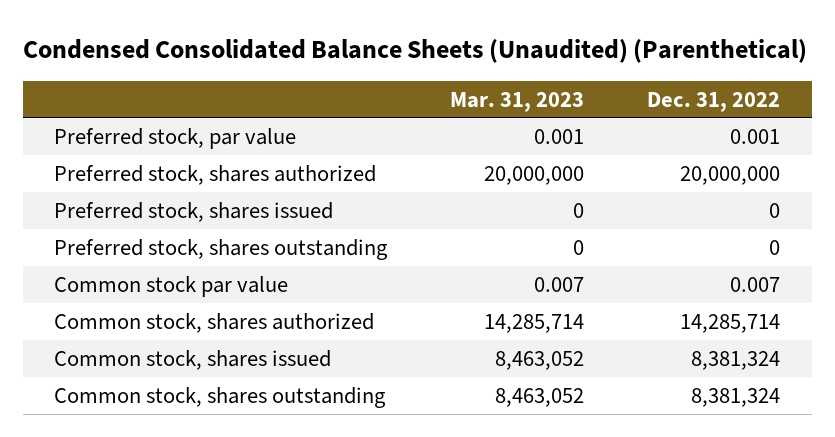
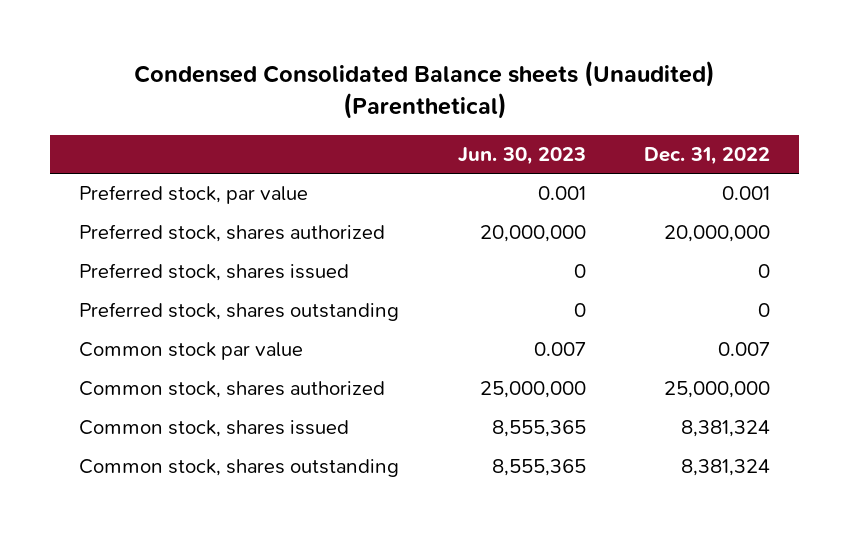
[22,39,807,64] Condensed Consolidated Balance Sheets (Unaudited) (Parenthetical) -> [133,61,715,119] Condensed Consolidated Balance sheets (Unaudited) (Parenthetical)
[450,91,585,112] Mar. 31, 2023 -> none
none -> [457,146,586,165] Jun. 30, 2023
[680,313,781,333] 14,285,714 -> [664,381,771,399] 25,000,000

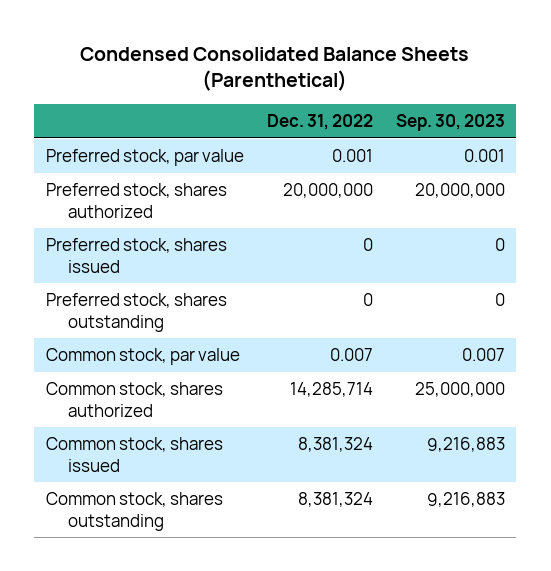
[133,61,715,119] Condensed Consolidated Balance sheets (Unaudited) (Parenthetical) -> [80,46,470,92] Condensed Consolidated Balance Sheets (Parenthetical)
[457,146,586,165] Jun. 30, 2023 -> none
none -> [395,114,505,132] Sep. 30, 2023
[79,342,304,361] Common stock par value -> [45,348,240,366] Common stock, par value
[664,381,771,399] 25,000,000 -> [289,382,373,398] 14,285,714

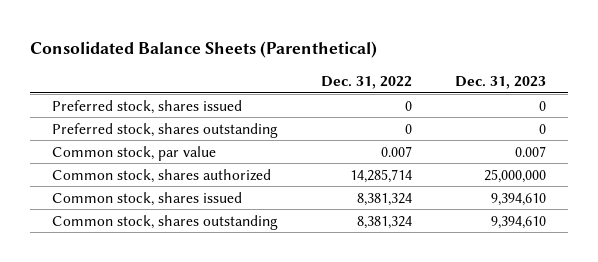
[80,46,470,92] Condensed Consolidated Balance Sheets (Parenthetical) -> [30,41,378,59] Consolidated Balance Sheets (Parenthetical)
[395,114,505,132] Sep. 30, 2023 -> none
none -> [455,76,547,90] Dec. 31, 2023
[45,149,244,167] Preferred stock, par value -> none
[45,183,227,218] Preferred stock, shares authorized -> none

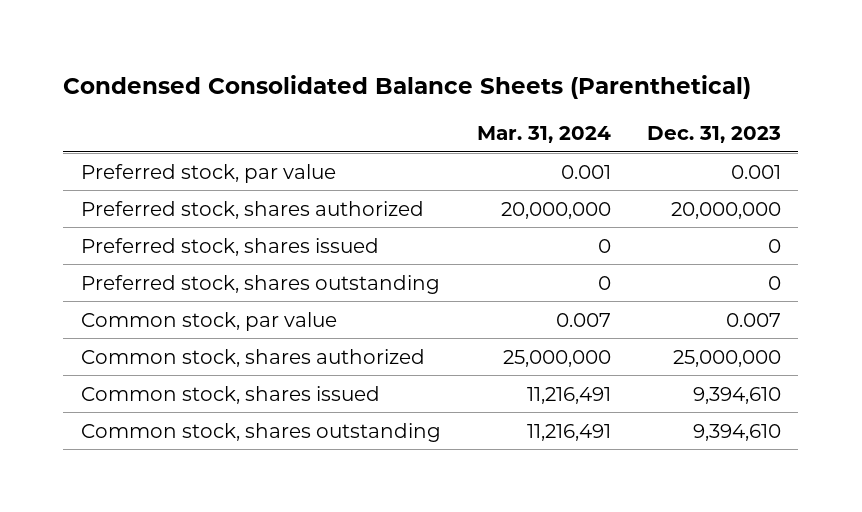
[30,41,378,59] Consolidated Balance Sheets (Parenthetical) -> [63,75,752,100] Condensed Consolidated Balance Sheets (Parenthetical)
[321,76,413,90] Dec. 31, 2022 -> none
none -> [476,125,611,143] Mar. 31, 2024
none -> [80,163,336,183] Preferred stock, par value
none -> [80,200,424,219] Preferred stock, shares authorized

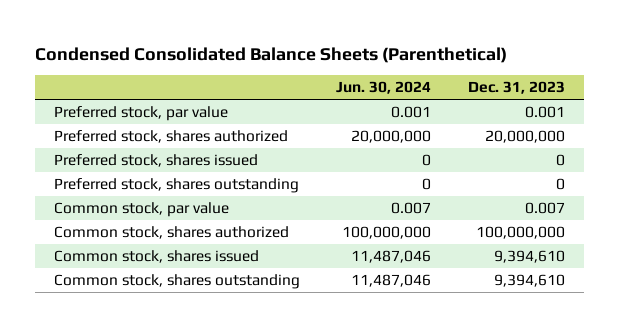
[476,125,611,143] Mar. 31, 2024 -> none
none -> [336,81,432,95] Jun. 30, 2024
[672,349,781,367] 25,000,000 -> [476,226,566,240] 100,000,000

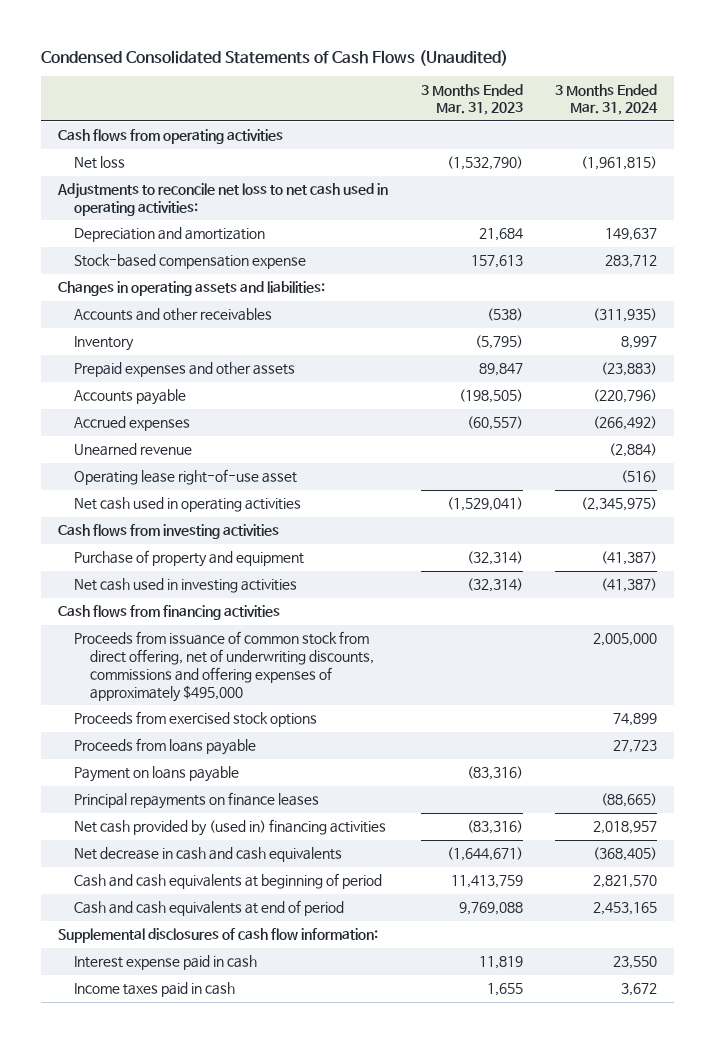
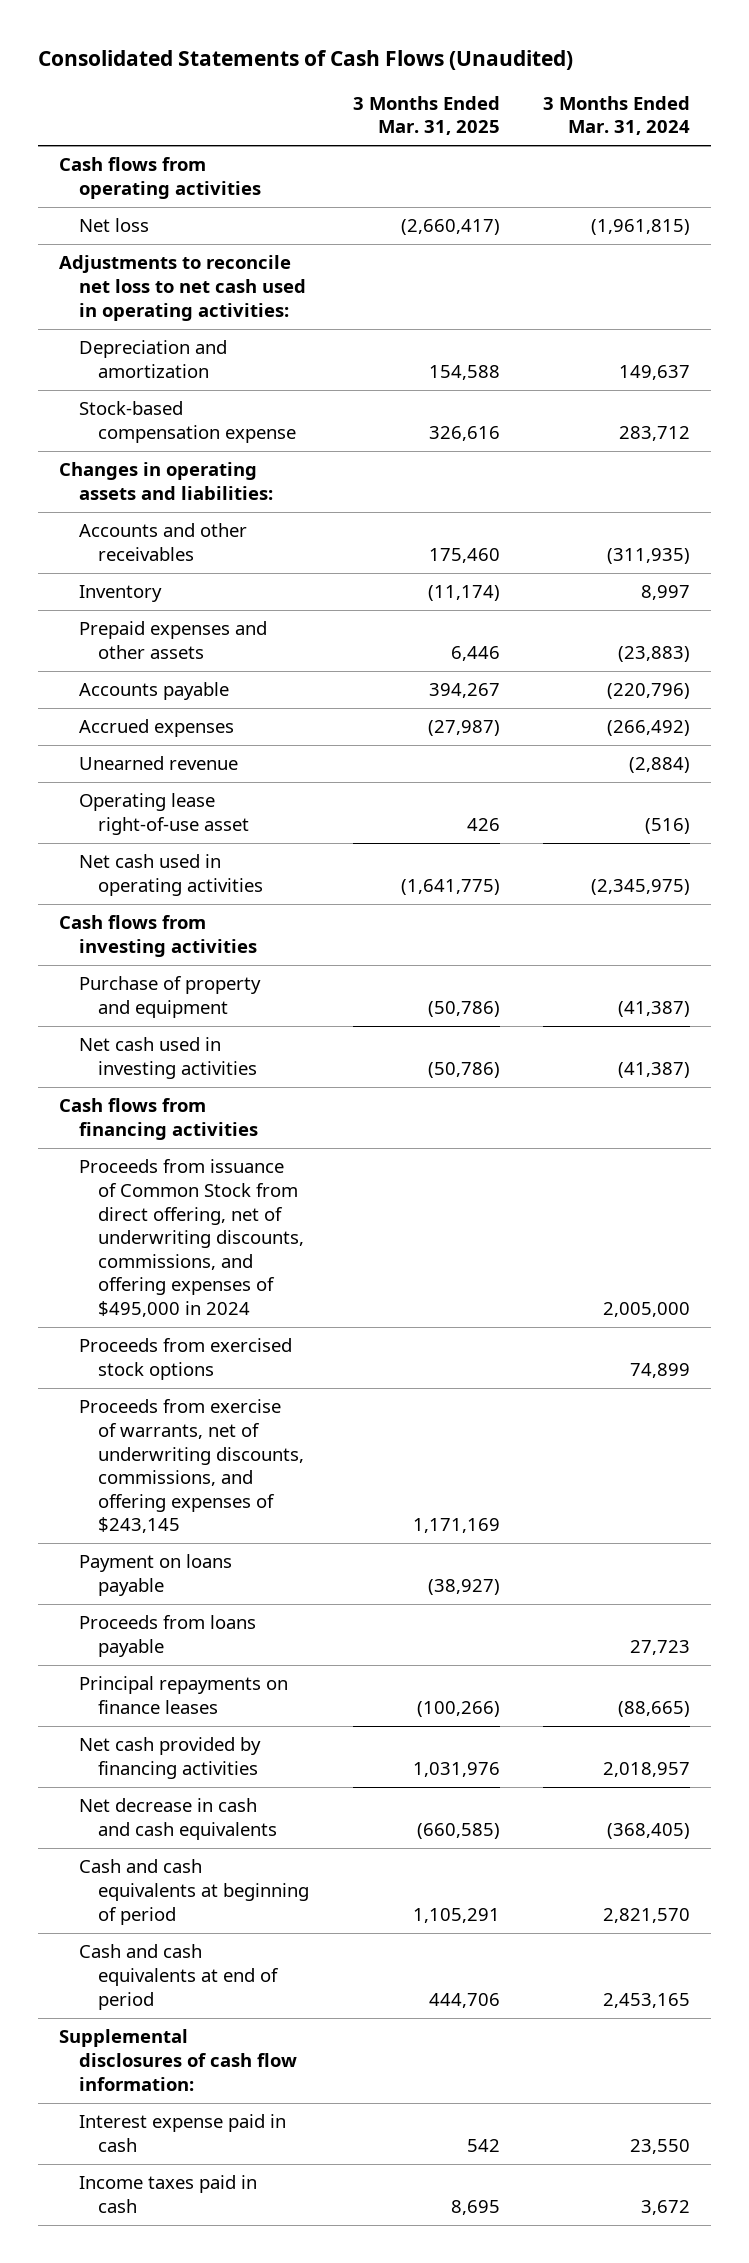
[41,49,509,66] Condensed Consolidated Statements of Cash Flows (Unaudited) -> [37,50,573,71] Consolidated Statements of Cash Flows (Unaudited)
[420,83,523,116] 3 Months Ended Mar. 31, 2023 -> none
none -> [352,95,500,136] 3 Months Ended Mar. 31, 2025
[73,631,374,702] Proceeds from issuance of common stock from direct offering, net of underwriting discounts, commissions and offering expenses of approximately $495,000 -> [78,1159,305,1318] Proceeds from issuance of Common Stock from direct offering, net of underwriting discounts, commissions, and offering expenses of $495,000 in 2024
none -> [78,1399,305,1534] Proceeds from exercise of warrants, net of underwriting discounts, commissions, and offering expenses of $243,145
[73,738,256,756] Proceeds from loans payable -> [78,1615,256,1657] Proceeds from loans payable
[73,819,386,837] Net cash provided by (used in) financing activities -> [78,1737,261,1779] Net cash provided by financing activities

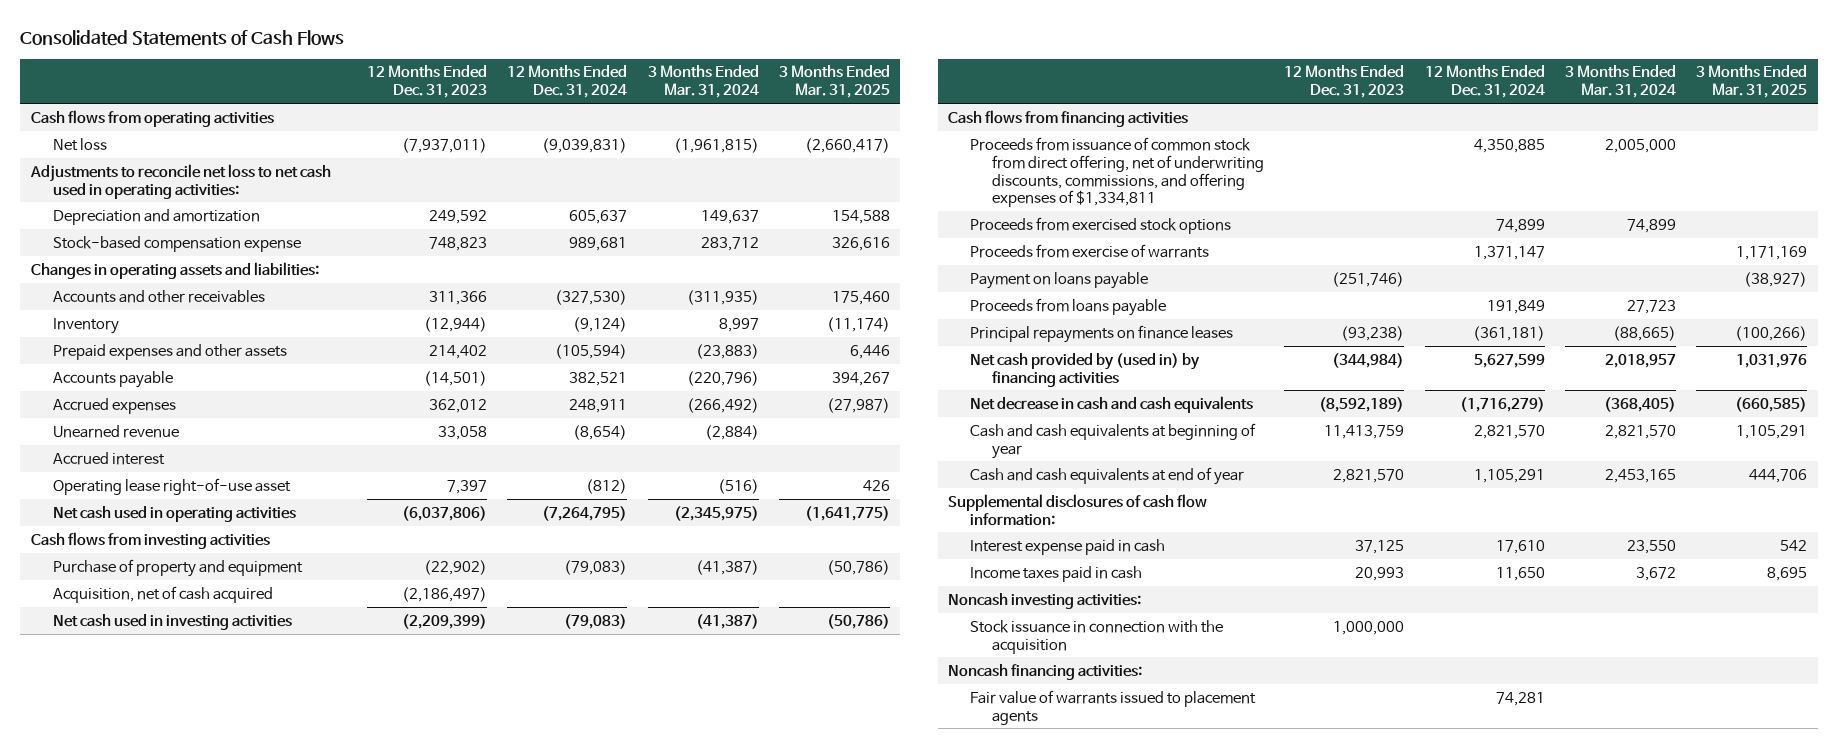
[37,50,573,71] Consolidated Statements of Cash Flows (Unaudited) -> [20,29,345,46] Consolidated Statements of Cash Flows
none -> [367,65,488,99] 12 Months Ended Dec. 31, 2023
none -> [507,65,628,99] 12 Months Ended Dec. 31, 2024
none -> [52,451,165,465] Accrued interest
none -> [52,585,273,603] Acquisition, net of cash acquired
[78,1159,305,1318] Proceeds from issuance of Common Stock from direct offering, net of underwriting discounts, commissions, and offering expenses of $495,000 in 2024 -> [970,136,1265,208] Proceeds from issuance of common stock from direct offering, net of underwriting discounts, commissions, and offering expenses of $1,334,811
[78,1399,305,1534] Proceeds from exercise of warrants, net of underwriting discounts, commissions, and offering expenses of $243,145 -> [970,243,1210,258] Proceeds from exercise of warrants
[78,1737,261,1779] Net cash provided by financing activities -> [970,352,1201,387] Net cash provided by (used in) by financing activities
[78,1859,310,1925] Cash and cash equivalents at beginning of period -> [970,422,1257,459] Cash and cash equivalents at beginning of year
[78,1944,280,2010] Cash and cash equivalents at end of period -> [970,466,1245,485] Cash and cash equivalents at end of year
none -> [947,592,1141,609] Noncash investing activities:
none -> [970,619,1224,654] Stock issuance in connection with the acquisition
none -> [947,663,1142,680] Noncash financing activities:
none -> [970,689,1257,725] Fair value of warrants issued to placement agents

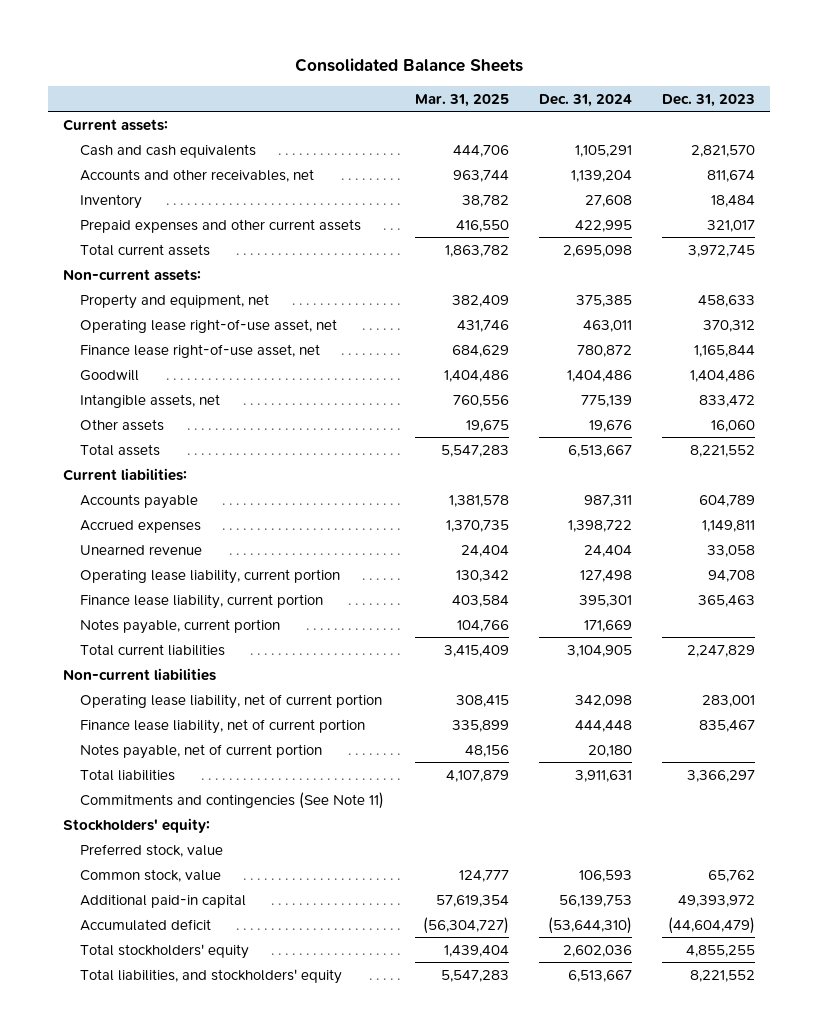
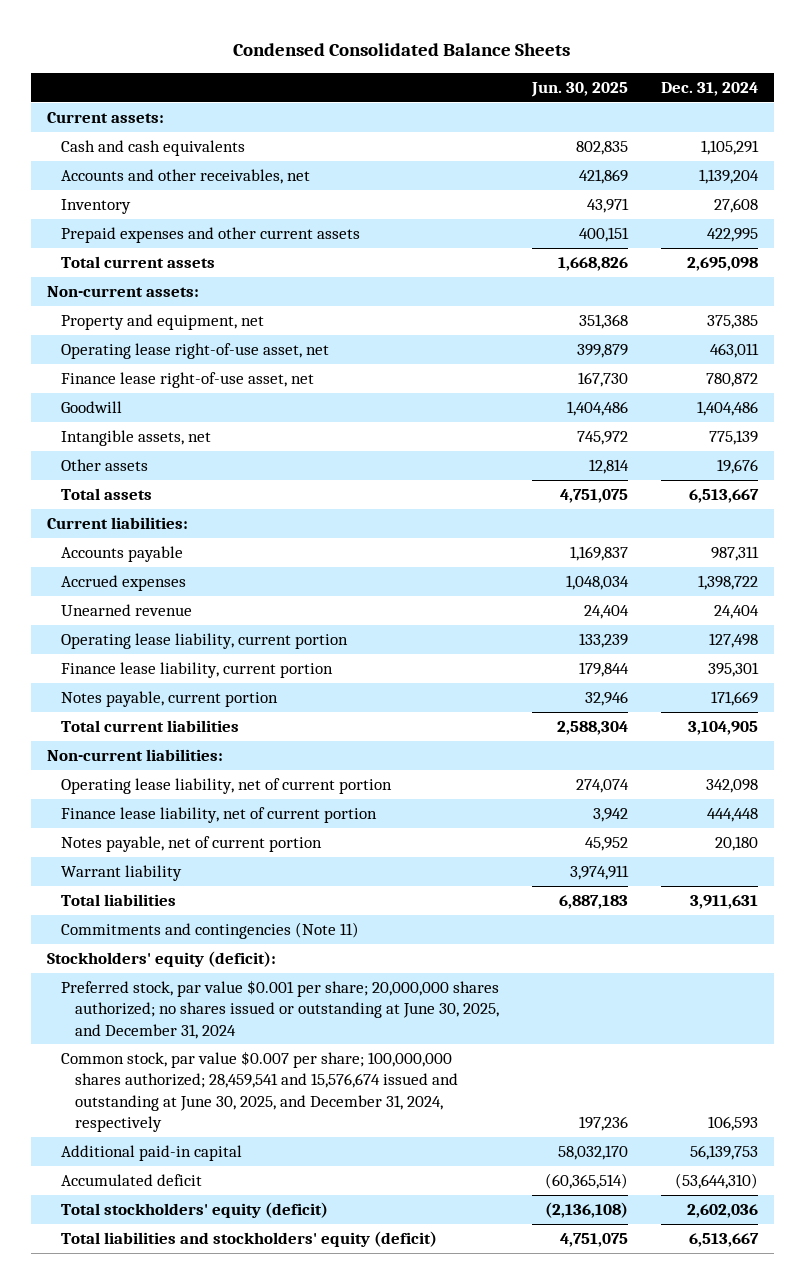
[294,58,523,73] Consolidated Balance Sheets -> [233,43,571,57] Condensed Consolidated Balance Sheets
[414,93,509,107] Mar. 31, 2025 -> none
[661,93,755,107] Dec. 31, 2023 -> none
none -> [530,81,628,97] Jun. 30, 2025
[62,667,216,681] Non-current liabilities -> [47,749,224,762] Non-current liabilities:
none -> [60,865,182,882] Warrant liability
[80,791,385,809] Commitments and contingencies (See Note 11) -> [60,922,359,940] Commitments and contingencies (Note 11)
[62,817,210,833] Stockholders' equity: -> [47,951,277,968] Stockholders' equity (deficit):
[80,843,224,857] Preferred stock, value -> [60,980,499,1039] Preferred stock, par value $0.001 per share; 20,000,000 shares authorized; no shares issued or outstanding at June 30, 2025, and December 31, 2024
[80,868,222,882] Common stock, value -> [60,1051,458,1132] Common stock, par value $0.007 per share; 100,000,000 shares authorized; 28,459,541 and 15,576,674 issued and outstanding at June 30, 2025, and December 31, 2024, respectively
[80,943,250,959] Total stockholders' equity -> [60,1202,328,1219] Total stockholders' equity (deficit)
[80,968,343,984] Total liabilities, and stockholders' equity -> [60,1231,437,1248] Total liabilities and stockholders' equity (deficit)

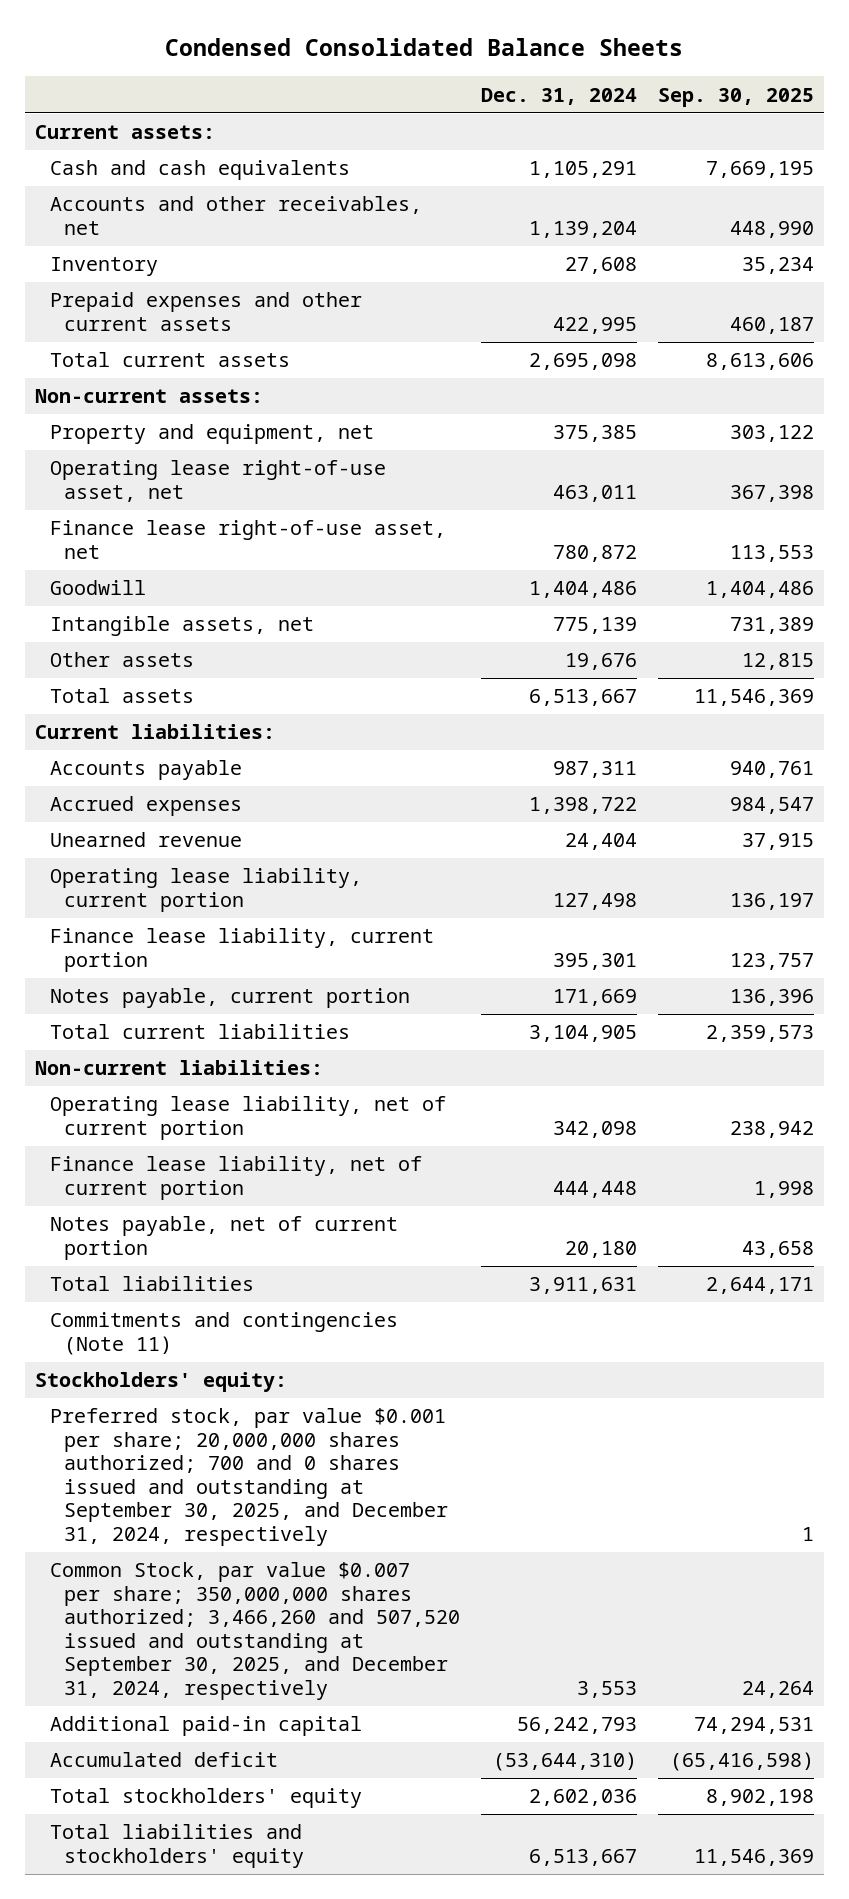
[530,81,628,97] Jun. 30, 2025 -> none
none -> [657,87,814,107] Sep. 30, 2025
[60,865,182,882] Warrant liability -> none
[47,951,277,968] Stockholders' equity (deficit): -> [35,1372,288,1393] Stockholders' equity:
[60,980,499,1039] Preferred stock, par value $0.001 per share; 20,000,000 shares authorized; no shares issued or outstanding at June 30, 2025, and December 31, 2024 -> [49,1408,448,1546] Preferred stock, par value $0.001 per share; 20,000,000 shares authorized; 700 and 0 shares issued and outstanding at September 30, 2025, and December 31, 2024, respectively
[60,1051,458,1132] Common stock, par value $0.007 per share; 100,000,000 shares authorized; 28,459,541 and 15,576,674 issued and outstanding at June 30, 2025, and December 31, 2024, respectively -> [49,1562,460,1700] Common Stock, par value $0.007 per share; 350,000,000 shares authorized; 3,466,260 and 507,520 issued and outstanding at September 30, 2025, and December 31, 2024, respectively
[707,1115,758,1131] 106,593 -> [576,1680,637,1698] 3,553
[689,1145,758,1161] 56,139,753 -> [516,1717,637,1735] 56,242,793
[60,1202,328,1219] Total stockholders' equity (deficit) -> [49,1788,362,1809] Total stockholders' equity
[60,1231,437,1248] Total liabilities and stockholders' equity (deficit) -> [49,1824,304,1868] Total liabilities and stockholders' equity

